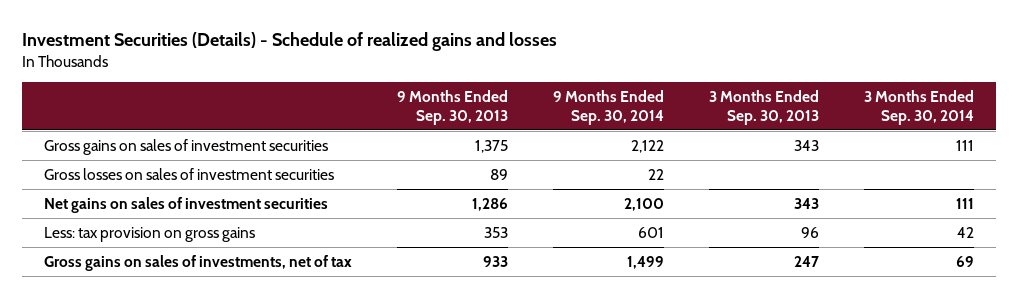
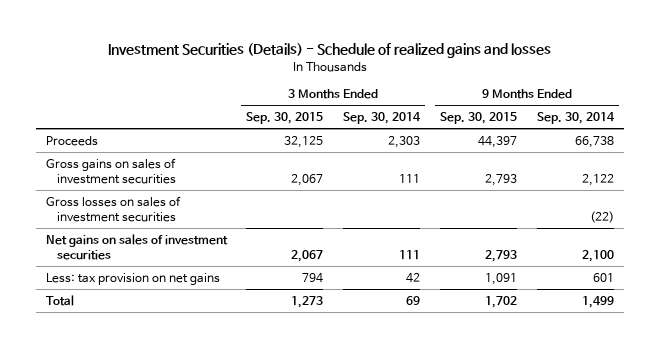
[397,89,509,126] 9 Months Ended Sep. 30, 2013 -> none
[708,89,819,126] 3 Months Ended Sep. 30, 2013 -> none
none -> [246,112,324,125] Sep. 30, 2015
none -> [440,112,518,125] Sep. 30, 2015
none -> [45,135,98,146] Proceeds
[648,168,665,180] 22 -> [589,210,614,223] (22)
[44,226,256,242] Less: tax provision on gross gains -> [45,272,220,285] Less: tax provision on net gains
[44,254,353,271] Gross gains on sales of investments, net of tax -> [45,294,74,306] Total

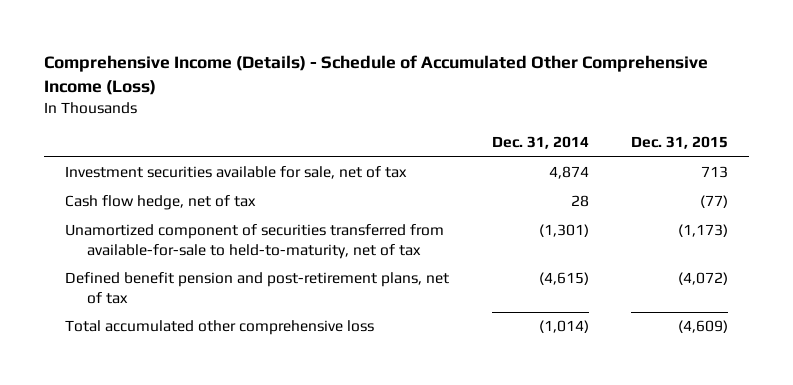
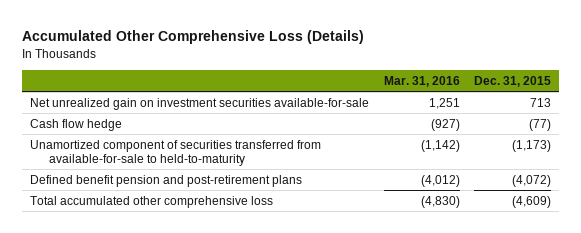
[44,55,709,95] Comprehensive Income (Details) - Schedule of Accumulated Other Comprehensive Income (Loss) -> [22,30,365,45] Accumulated Other Comprehensive Loss (Details)
[491,136,589,150] Dec. 31, 2014 -> none
none -> [383,75,460,87] Mar. 31, 2016
[65,166,408,180] Investment securities available for sale, net of tax -> [29,97,369,110] Net unrealized gain on investment securities available-for-sale
[65,195,257,211] Cash flow hedge, net of tax -> [29,118,122,131] Cash flow hedge
[65,224,445,259] Unamortized component of securities transferred from available-for-sale to held-to-maturity, net of tax -> [29,139,321,166] Unamortized component of securities transferred from available-for-sale to held-to-maturity
[65,272,450,304] Defined benefit pension and post-retirement plans, net of tax -> [29,174,302,187] Defined benefit pension and post-retirement plans

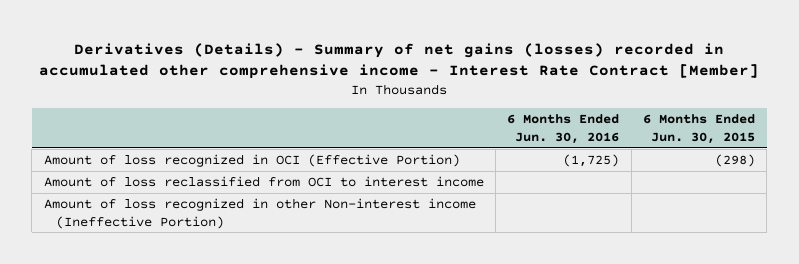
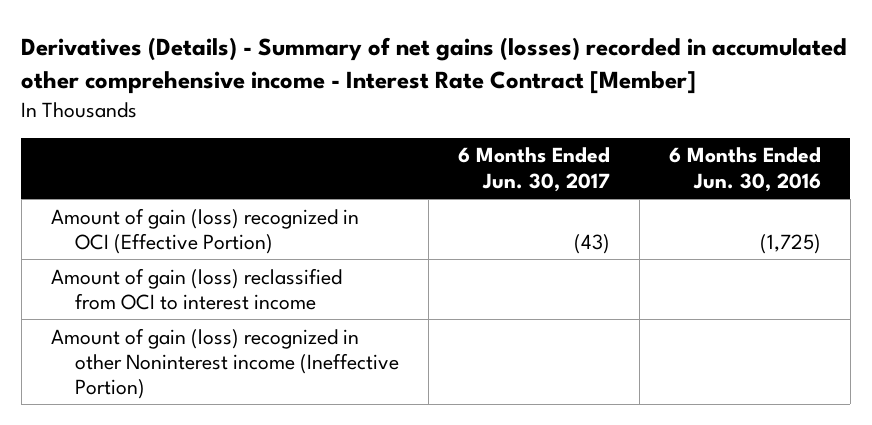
[643,114,756,145] 6 Months Ended Jun. 30, 2015 -> none
none -> [457,147,610,192] 6 Months Ended Jun. 30, 2017
[43,153,460,167] Amount of loss recognized in OCI (Effective Portion) -> [50,207,359,254] Amount of gain (loss) recognized in OCI (Effective Portion)
[43,175,484,187] Amount of loss reclassified from OCI to interest income -> [50,267,342,310] Amount of gain (loss) reclassified from OCI to interest income
[43,197,476,229] Amount of loss recognized in other Non-interest income (Ineffective Portion) -> [50,327,400,399] Amount of gain (loss) recognized in other Noninterest income (Ineffective Portion)

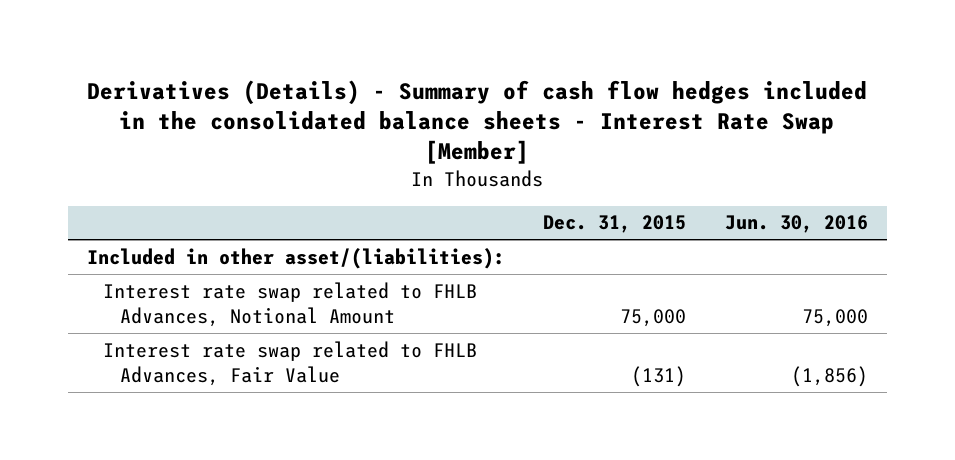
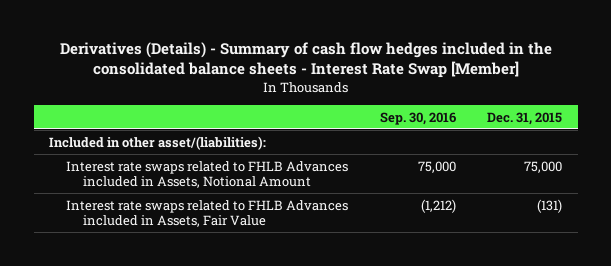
[724,215,868,234] Jun. 30, 2016 -> none
none -> [379,111,456,125] Sep. 30, 2016
[103,281,478,328] Interest rate swap related to FHLB Advances, Notional Amount -> [66,160,349,188] Interest rate swaps related to FHLB Advances included in Assets, Notional Amount
[103,340,478,387] Interest rate swap related to FHLB Advances, Fair Value -> [66,199,349,227] Interest rate swaps related to FHLB Advances included in Assets, Fair Value

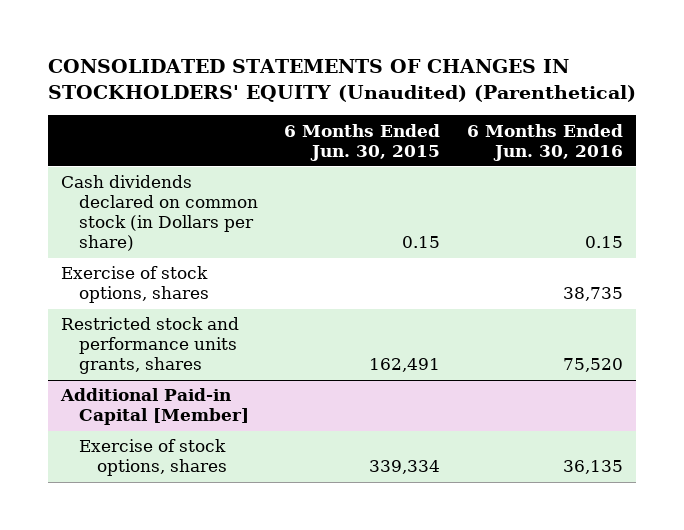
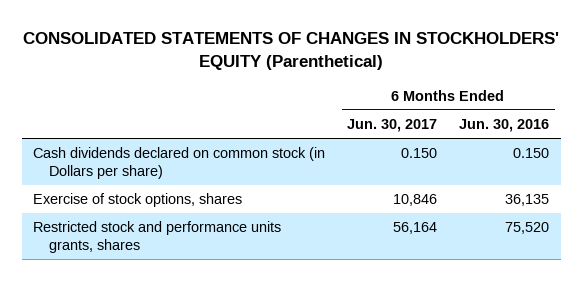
[47,59,636,102] CONSOLIDATED STATEMENTS OF CHANGES IN STOCKHOLDERS' EQUITY (Unaudited) (Parenthetical) -> [23,32,560,70] CONSOLIDATED STATEMENTS OF CHANGES IN STOCKHOLDERS' EQUITY (Parenthetical)
[284,123,441,161] 6 Months Ended Jun. 30, 2015 -> none
none -> [347,119,438,133] Jun. 30, 2017
[60,266,209,304] Exercise of stock options, shares -> none
[59,388,249,426] Additional Paid-in Capital [Member] -> none
[584,236,623,249] 0.15 -> [513,148,550,159] 0.150
[60,317,239,375] Restricted stock and performance units grants, shares -> [32,221,281,253] Restricted stock and performance units grants, shares

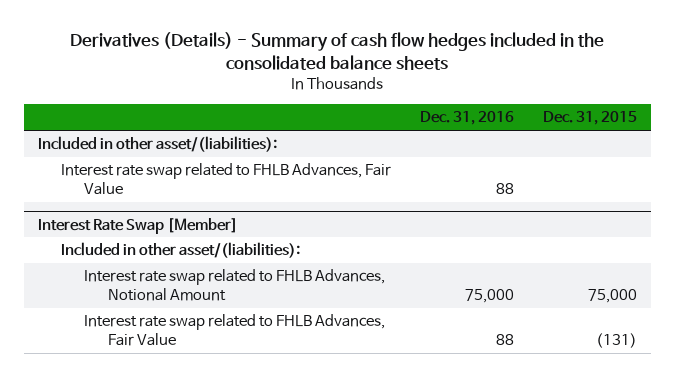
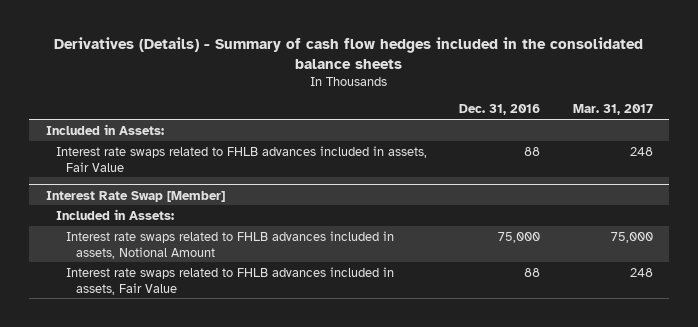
[542,111,637,126] Dec. 31, 2015 -> none
none -> [572,104,653,116] Mar. 31, 2017
[38,136,278,153] Included in other asset/(liabilities): -> [45,123,164,135] Included in Assets:
[61,163,392,195] Interest rate swap related to FHLB Advances, Fair Value -> [55,145,427,172] Interest rate swaps related to FHLB advances included in assets, Fair Value
[61,242,301,259] Included in other asset/(liabilities): -> [55,208,174,220] Included in Assets:
[84,269,386,301] Interest rate swap related to FHLB Advances, Notional Amount -> [65,230,394,259] Interest rate swaps related to FHLB advances included in assets, Notional Amount
[84,314,386,346] Interest rate swap related to FHLB Advances, Fair Value -> [65,266,394,295] Interest rate swaps related to FHLB advances included in assets, Fair Value

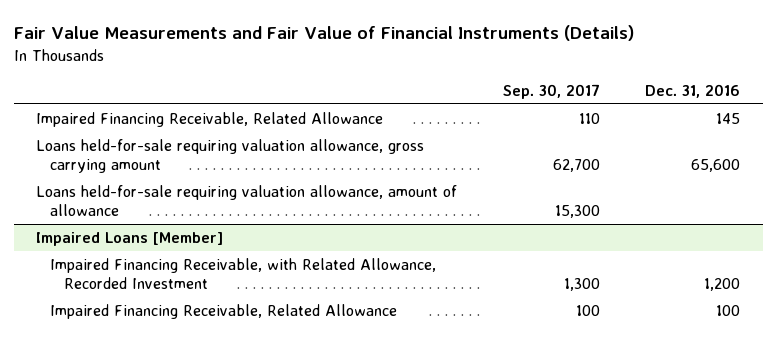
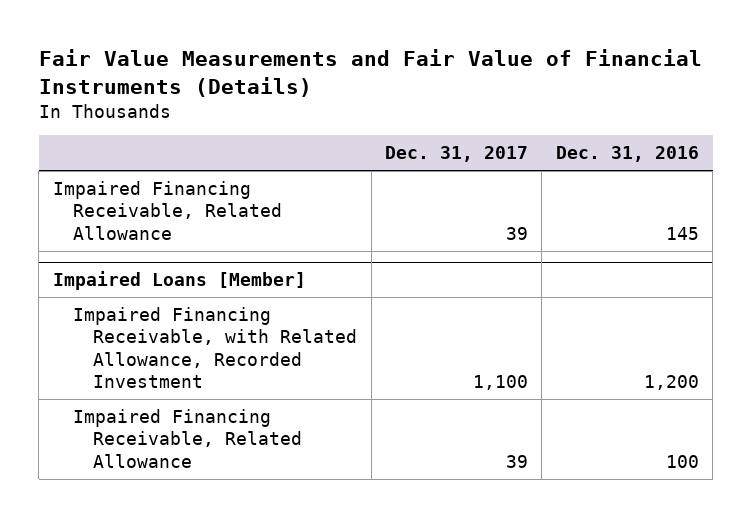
[502,83,600,99] Sep. 30, 2017 -> none
none -> [385,146,529,163] Dec. 31, 2017
[36,139,425,173] Loans held-for-sale requiring valuation allowance, gross carrying amount -> none
[36,185,458,216] Loans held-for-sale requiring valuation allowance, amount of allowance -> none

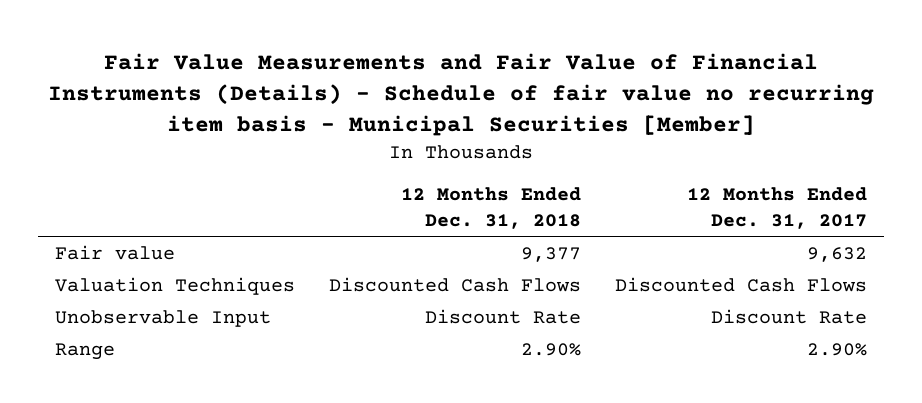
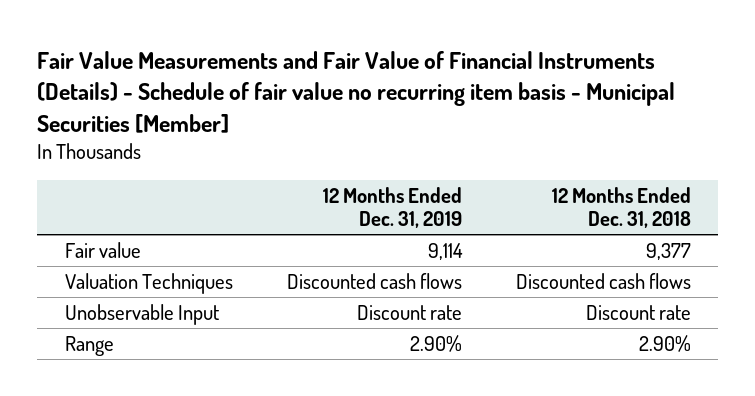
[687,187,868,229] 12 Months Ended Dec. 31, 2017 -> none
none -> [322,186,462,229] 12 Months Ended Dec. 31, 2019
[329,276,582,292] Discounted Cash Flows -> [515,272,691,289] Discounted cash flows
[425,308,582,324] Discount Rate -> [585,304,691,320] Discount rate

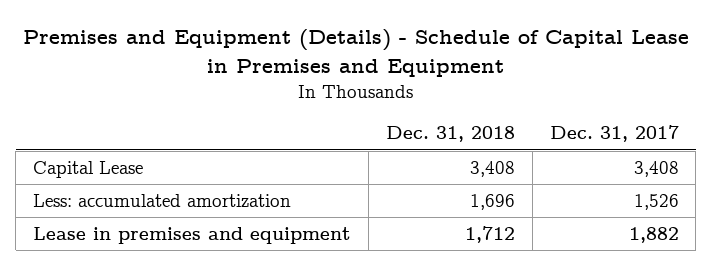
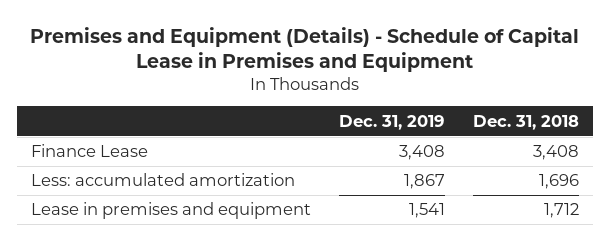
[549,125,679,143] Dec. 31, 2017 -> none
none -> [339,114,446,130] Dec. 31, 2019
[33,161,144,179] Capital Lease -> [31,144,149,158] Finance Lease

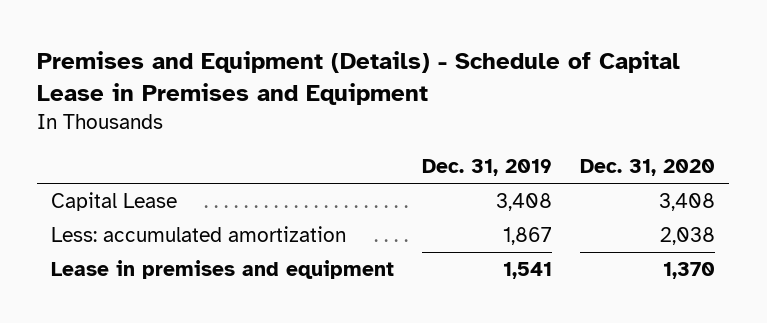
[473,114,580,130] Dec. 31, 2018 -> none
none -> [580,159,716,177] Dec. 31, 2020
[31,144,149,158] Finance Lease -> [51,192,178,212] Capital Lease

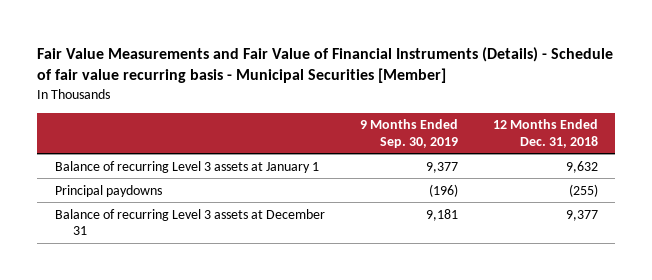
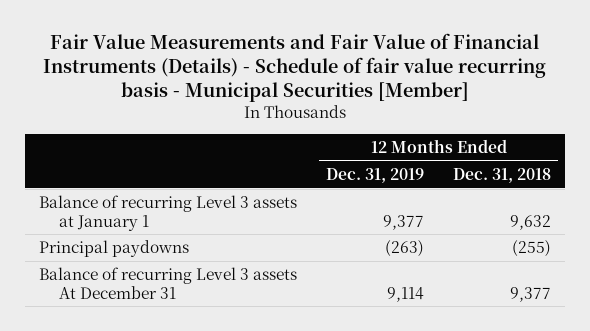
[359,119,458,148] 9 Months Ended Sep. 30, 2019 -> none
none -> [326,167,425,183] Dec. 31, 2019
[54,208,325,235] Balance of recurring Level 3 assets at December 31 -> [39,267,298,299] Balance of recurring Level 3 assets At December 31

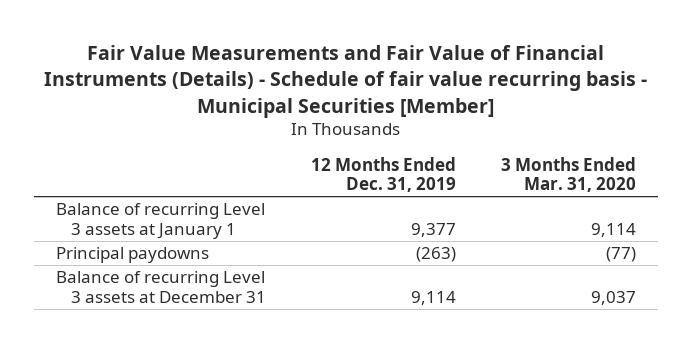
[452,167,551,183] Dec. 31, 2018 -> none
none -> [500,156,636,193] 3 Months Ended Mar. 31, 2020
[39,267,298,299] Balance of recurring Level 3 assets At December 31 -> [56,271,266,303] Balance of recurring Level 3 assets at December 31

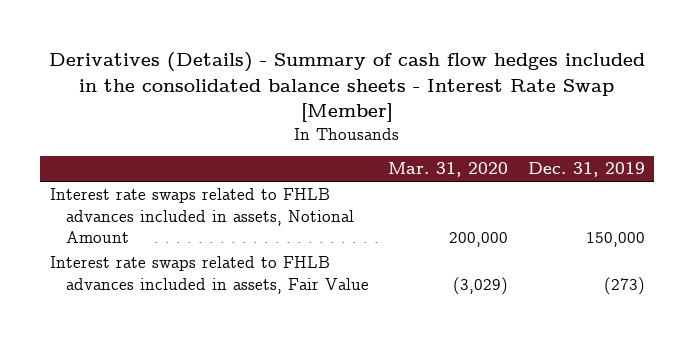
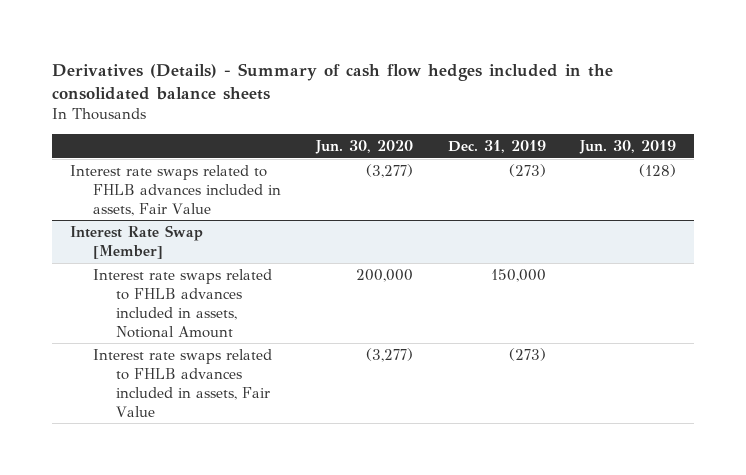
[49,52,646,123] Derivatives (Details) - Summary of cash flow hedges included in the consolidated balance sheets - Interest Rate Swap [Member] -> [52,62,614,100] Derivatives (Details) - Summary of cash flow hedges included in the consolidated balance sheets
[388,162,509,178] Mar. 31, 2020 -> none
none -> [314,139,413,154] Jun. 30, 2020
none -> [579,139,677,154] Jun. 30, 2019
none -> [69,164,282,216] Interest rate swaps related to FHLB advances included in assets, Fair Value
none -> [69,224,203,259] Interest Rate Swap [Member]

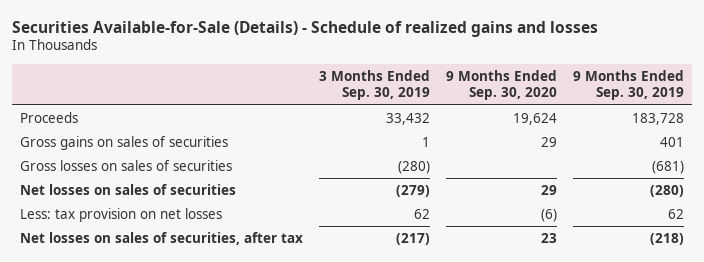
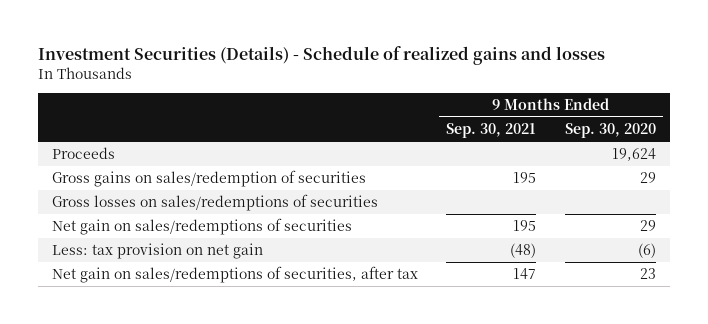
[11,20,598,37] Securities Available-for-Sale (Details) - Schedule of realized gains and losses -> [37,45,605,65] Investment Securities (Details) - Schedule of realized gains and losses
[319,69,431,101] 3 Months Ended Sep. 30, 2019 -> none
[573,69,685,101] 9 Months Ended Sep. 30, 2019 -> none
none -> [446,123,537,139] Sep. 30, 2021
[19,136,228,151] Gross gains on sales of securities -> [51,170,366,188] Gross gains on sales/redemption of securities
[19,160,232,172] Gross losses on sales of securities -> [51,194,378,212] Gross losses on sales/redemptions of securities
[19,184,236,196] Net losses on sales of securities -> [51,218,352,236] Net gain on sales/redemptions of securities
[19,208,222,223] Less: tax provision on net losses -> [51,243,263,260] Less: tax provision on net gain
[19,232,303,246] Net losses on sales of securities, after tax -> [51,266,418,284] Net gain on sales/redemptions of securities, after tax

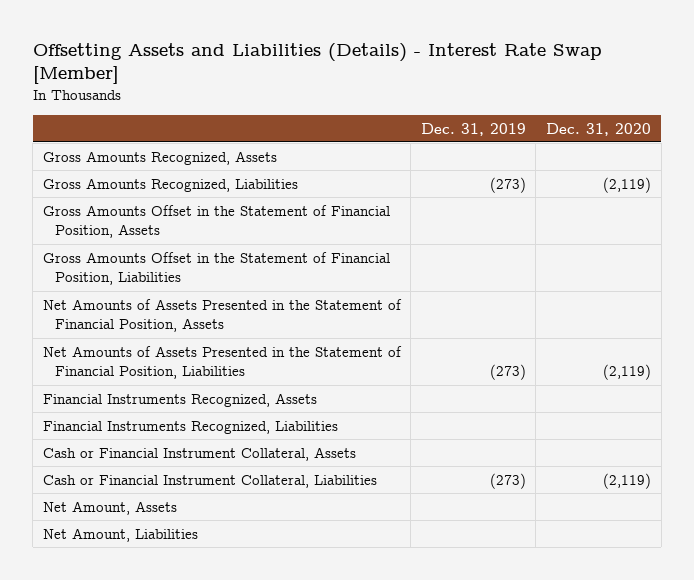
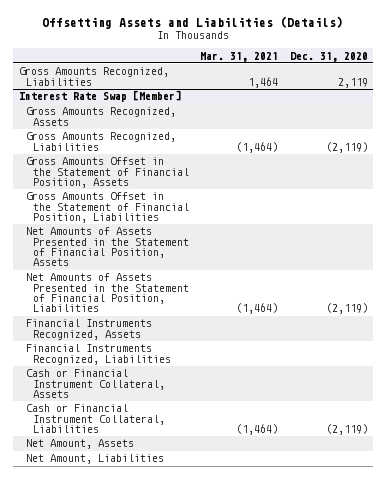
[32,42,602,85] Offsetting Assets and Liabilities (Details) - Interest Rate Swap [Member] -> [42,16,344,30] Offsetting Assets and Liabilities (Details)
[420,122,526,136] Dec. 31, 2019 -> none
none -> [200,51,279,62] Mar. 31, 2021
none -> [19,67,170,86] Gross Amounts Recognized, Liabilities
none -> [19,90,182,103] Interest Rate Swap [Member]

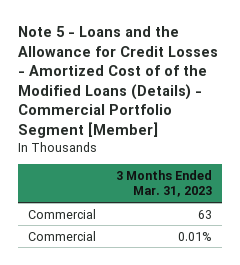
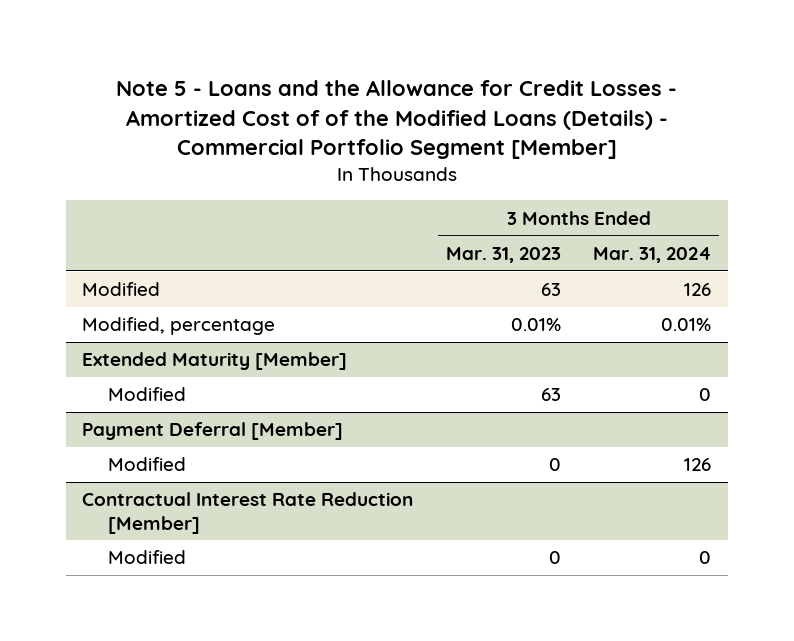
none -> [593,246,712,263] Mar. 31, 2024
[27,208,96,219] Commercial -> [82,282,161,297] Modified
[27,230,96,241] Commercial -> [82,317,276,336] Modified, percentage
none -> [82,352,348,371] Extended Maturity [Member]
none -> [107,387,186,402] Modified
none -> [82,422,344,441] Payment Deferral [Member]
none -> [107,457,186,472] Modified
none -> [82,492,414,534] Contractual Interest Rate Reduction [Member]
none -> [107,550,186,565] Modified

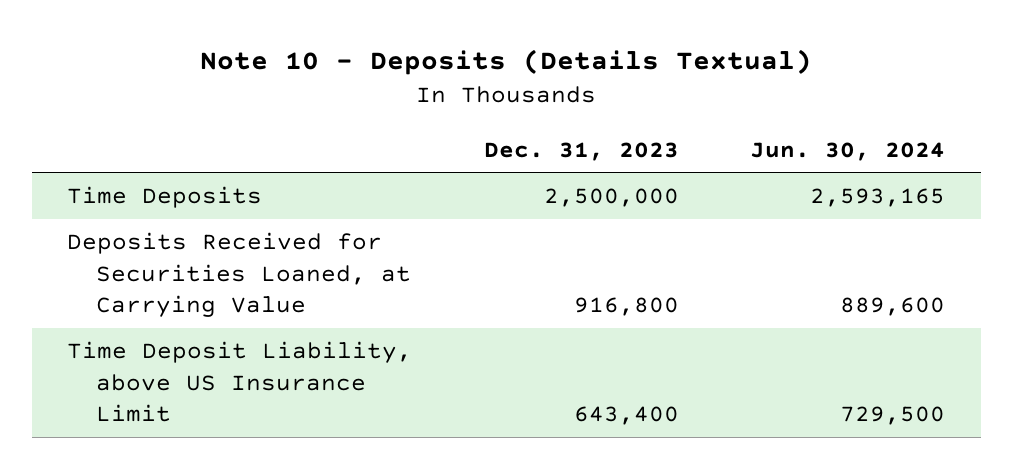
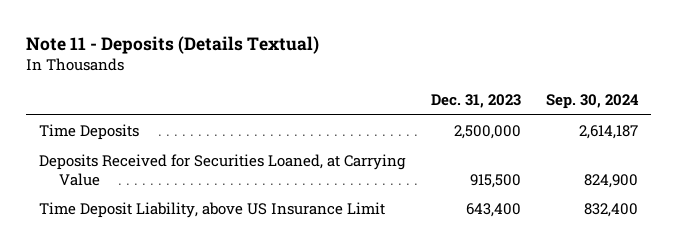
[200,49,813,76] Note 10 - Deposits (Details Textual) -> [26,35,320,54] Note 11 - Deposits (Details Textual)
[750,141,946,161] Jun. 30, 2024 -> none
none -> [546,94,640,110] Sep. 30, 2024
[573,297,679,317] 916,800 -> [469,173,521,188] 915,500

